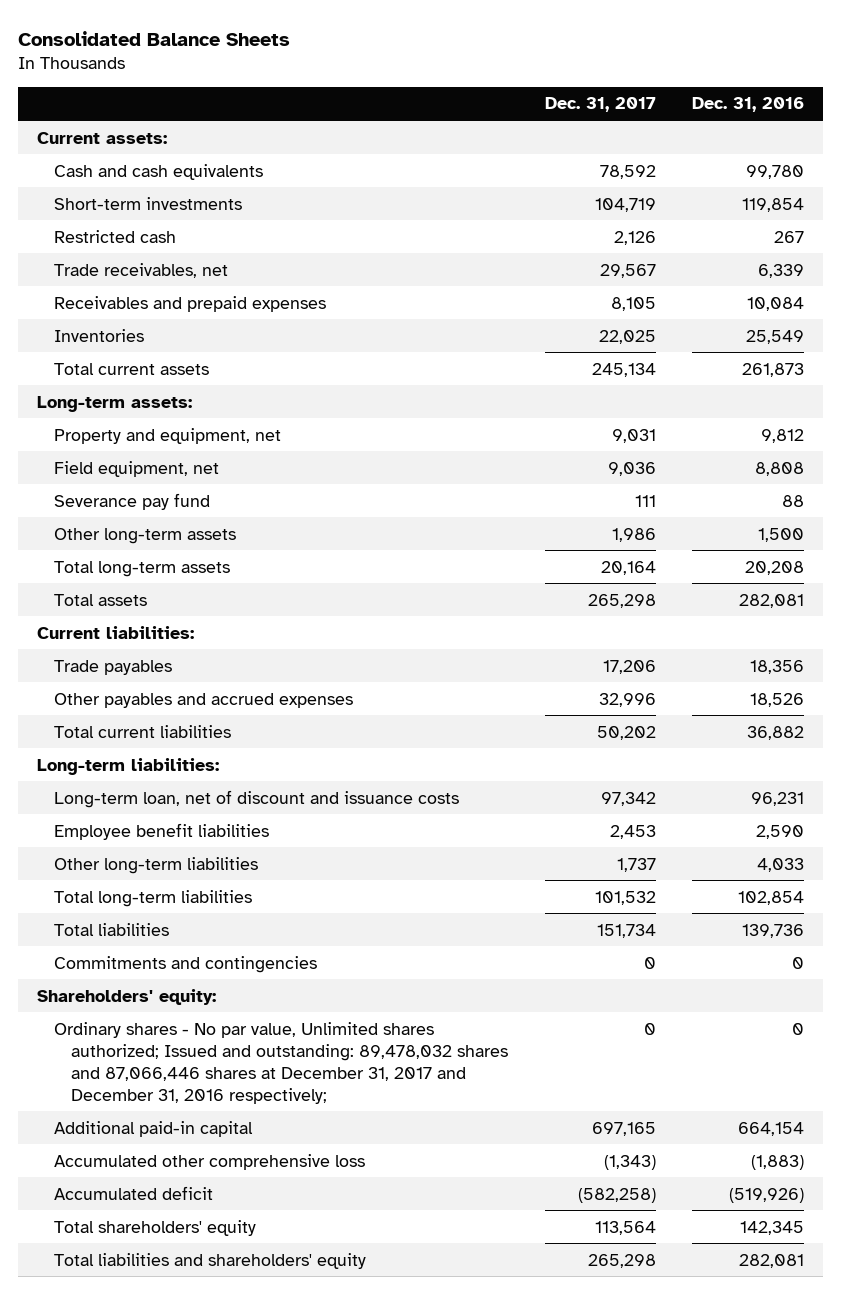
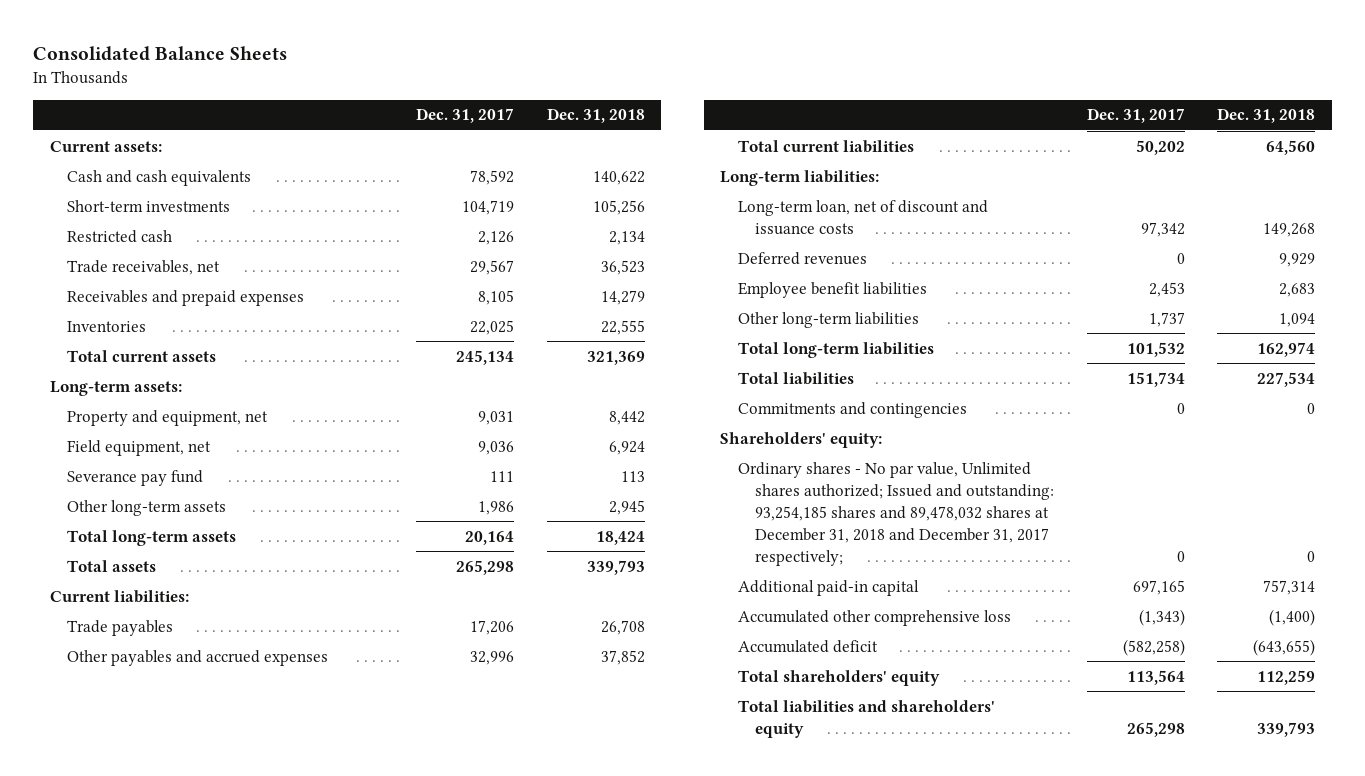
[692,97,805,113] Dec. 31, 2016 -> none
none -> [546,108,645,124] Dec. 31, 2018
none -> [737,251,867,265] Deferred revenues
[53,1021,509,1104] Ordinary shares - No par value, Unlimited shares authorized; Issued and outstanding: 89,478,032 shares and 87,066,446 shares at December 31, 2017 and December 31, 2016 respectively; -> [737,461,1055,566] Ordinary shares - No par value, Unlimited shares authorized; Issued and outstanding: 93,254,185 shares and 89,478,032 shares at December 31, 2018 and December 31, 2017 respectively;

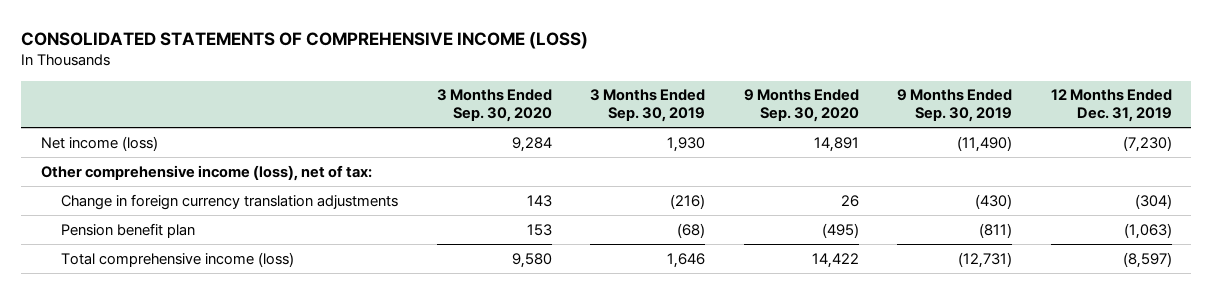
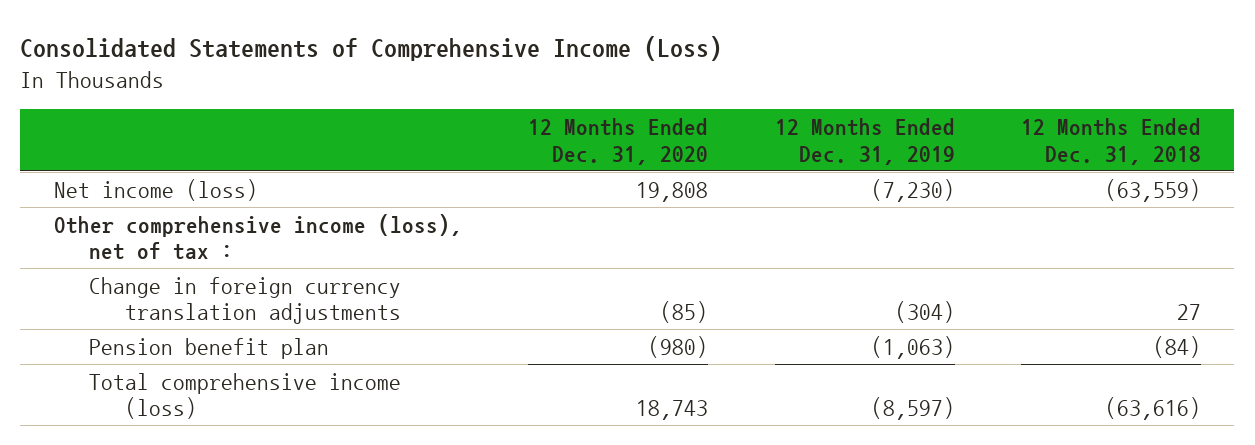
[21,31,589,49] CONSOLIDATED STATEMENTS OF COMPREHENSIVE INCOME (LOSS) -> [20,35,723,61] Consolidated Statements of Comprehensive Income (Loss)
[436,89,552,123] 3 Months Ended Sep. 30, 2020 -> none
[590,89,706,123] 3 Months Ended Sep. 30, 2019 -> none
[743,89,859,123] 9 Months Ended Sep. 30, 2020 -> none
[897,89,1013,123] 9 Months Ended Sep. 30, 2019 -> none
none -> [528,118,709,165] 12 Months Ended Dec. 31, 2020
none -> [1020,118,1201,165] 12 Months Ended Dec. 31, 2018
[40,164,372,181] Other comprehensive income (loss), net of tax: -> [53,213,462,261] Other comprehensive income (loss), net of tax :

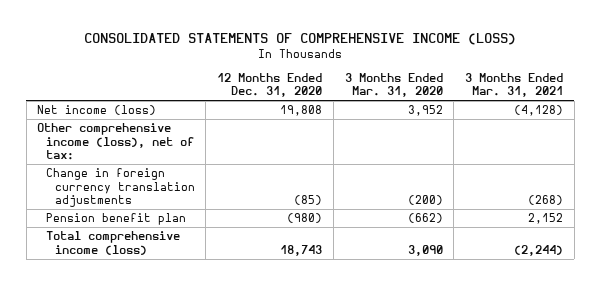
[20,35,723,61] Consolidated Statements of Comprehensive Income (Loss) -> [84,32,517,45] CONSOLIDATED STATEMENTS OF COMPREHENSIVE INCOME (LOSS)
[774,118,955,165] 12 Months Ended Dec. 31, 2019 -> none
[1020,118,1201,165] 12 Months Ended Dec. 31, 2018 -> none
none -> [344,72,443,98] 3 Months Ended Mar. 31, 2020
none -> [465,72,564,98] 3 Months Ended Mar. 31, 2021
[53,213,462,261] Other comprehensive income (loss), net of tax : -> [37,123,194,161] Other comprehensive income (loss), net of tax:

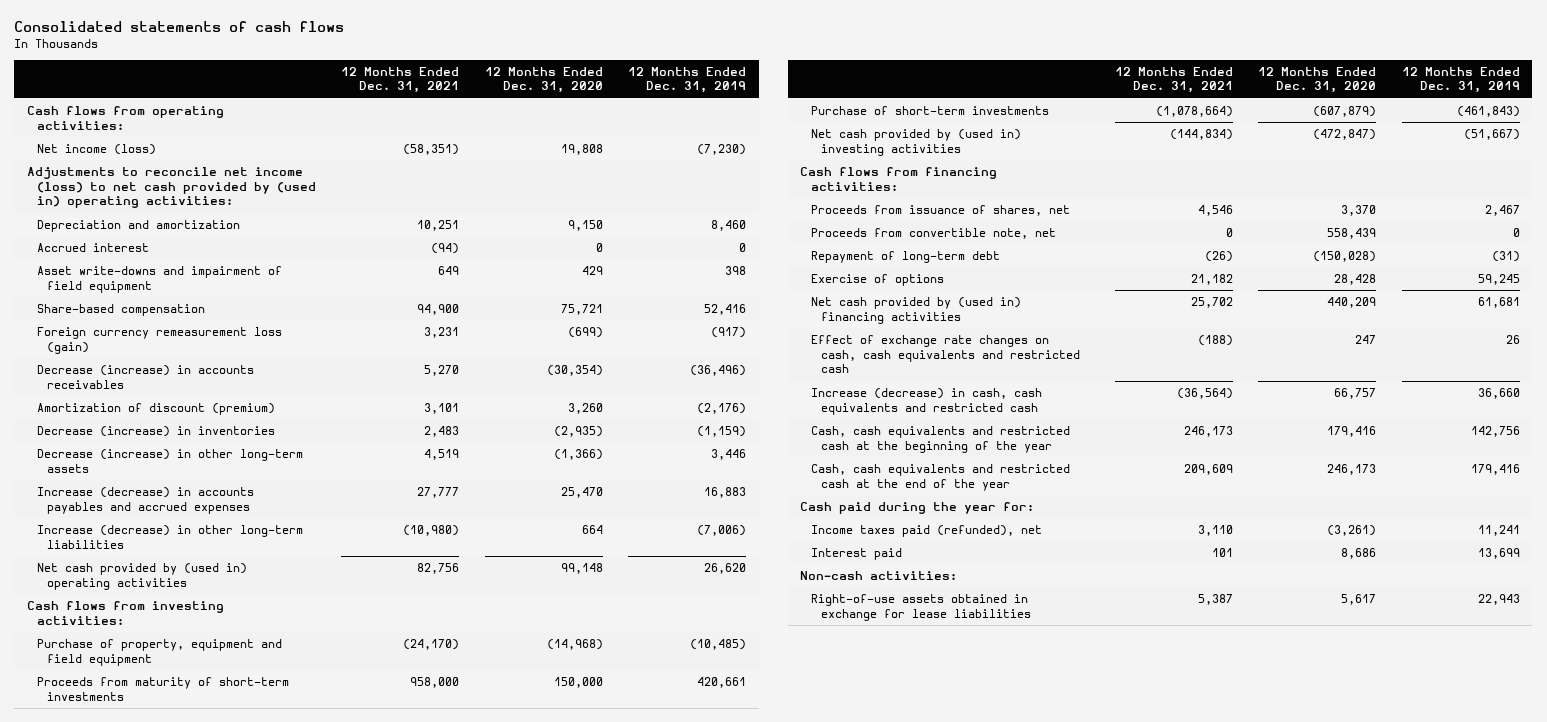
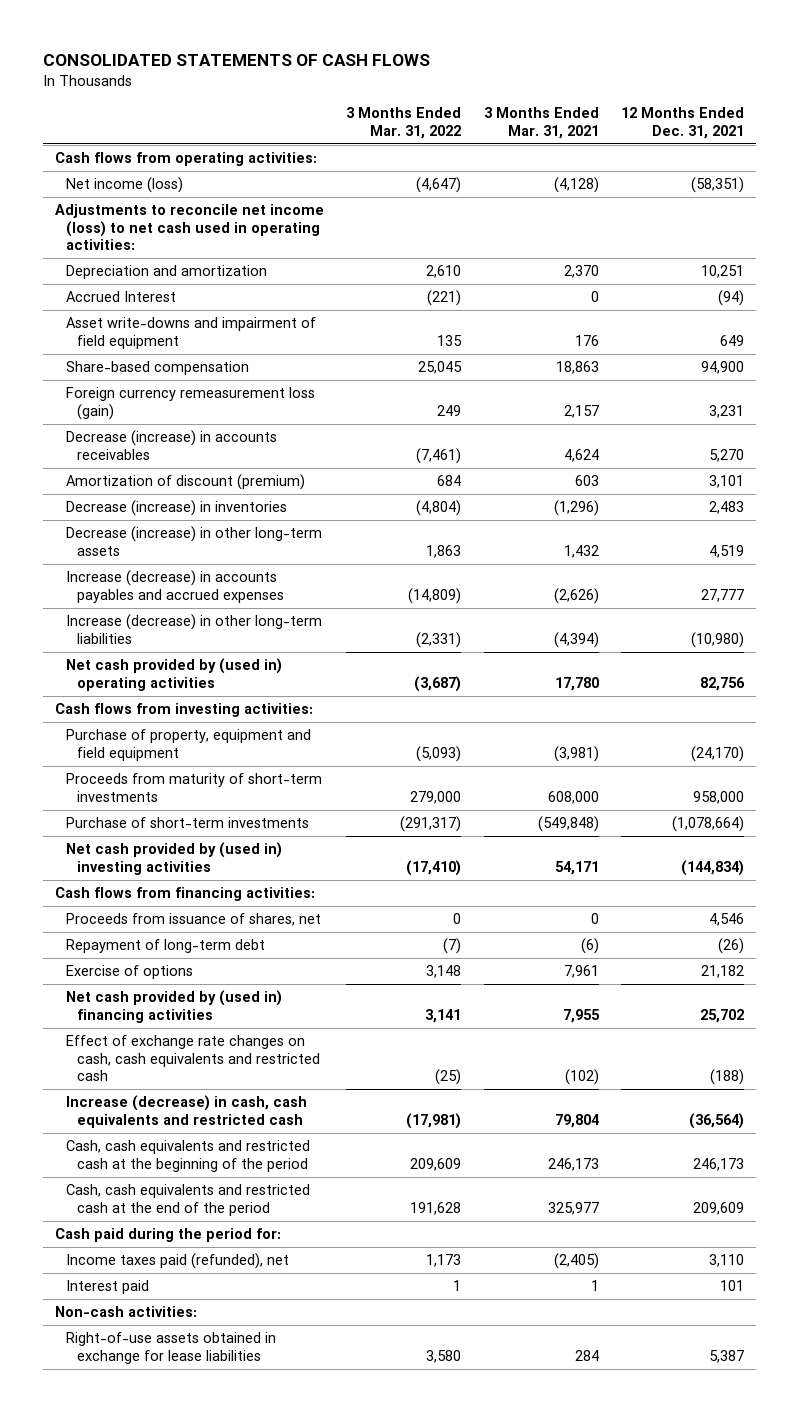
[14,21,345,33] Consolidated statements of cash flows -> [43,53,431,66] CONSOLIDATED STATEMENTS OF CASH FLOWS
[484,66,603,94] 12 Months Ended Dec. 31, 2020 -> none
[628,66,747,94] 12 Months Ended Dec. 31, 2019 -> none
none -> [346,107,462,139] 3 Months Ended Mar. 31, 2022
none -> [483,107,599,139] 3 Months Ended Mar. 31, 2021
[27,166,317,209] Adjustments to reconcile net income (loss) to net cash provided by (used in) operating activities: -> [54,204,324,251] Adjustments to reconcile net income (loss) to net cash used in operating activities:
[37,242,150,252] Accrued interest -> [65,291,176,303] Accrued Interest
[810,227,1056,239] Proceeds from convertible note, net -> none
[810,425,1070,453] Cash, cash equivalents and restricted cash at the beginning of the year -> [65,1140,310,1172] Cash, cash equivalents and restricted cash at the beginning of the period
[810,463,1070,491] Cash, cash equivalents and restricted cash at the end of the year -> [65,1184,310,1216] Cash, cash equivalents and restricted cash at the end of the period
[800,501,1035,514] Cash paid during the year for: -> [54,1228,281,1243] Cash paid during the period for:

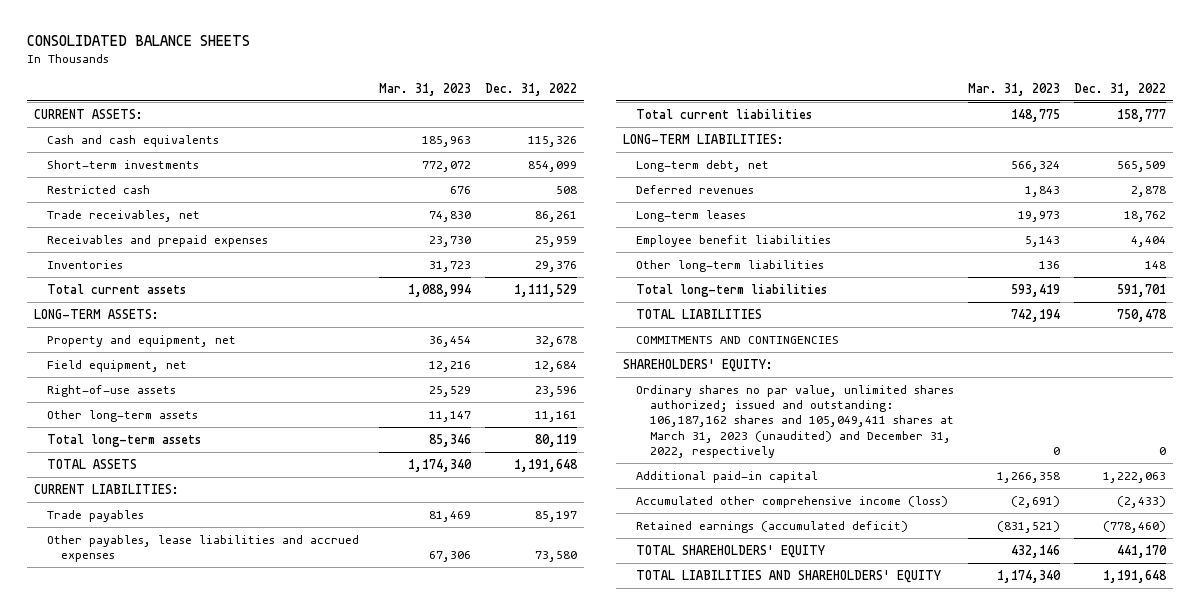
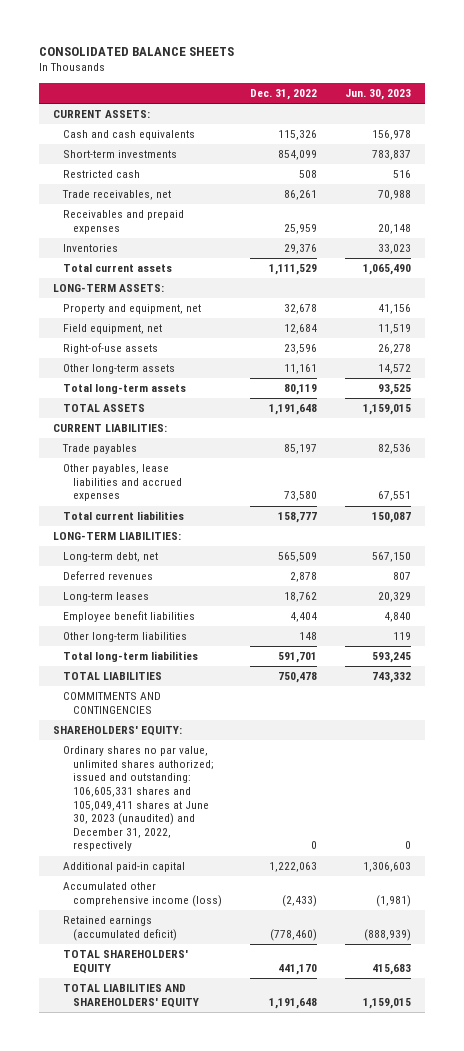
[379,82,472,96] Mar. 31, 2023 -> none
none -> [345,88,412,100] Jun. 30, 2023
[636,384,955,459] Ordinary shares no par value, unlimited shares authorized; issued and outstanding: 106,187,162 shares and 105,049,411 shares at March 31, 2023 (unaudited) and December 31, 2022, respectively -> [62,746,214,852] Ordinary shares no par value, unlimited shares authorized; issued and outstanding: 106,605,331 shares and 105,049,411 shares at June 30, 2023 (unaudited) and December 31, 2022, respectively

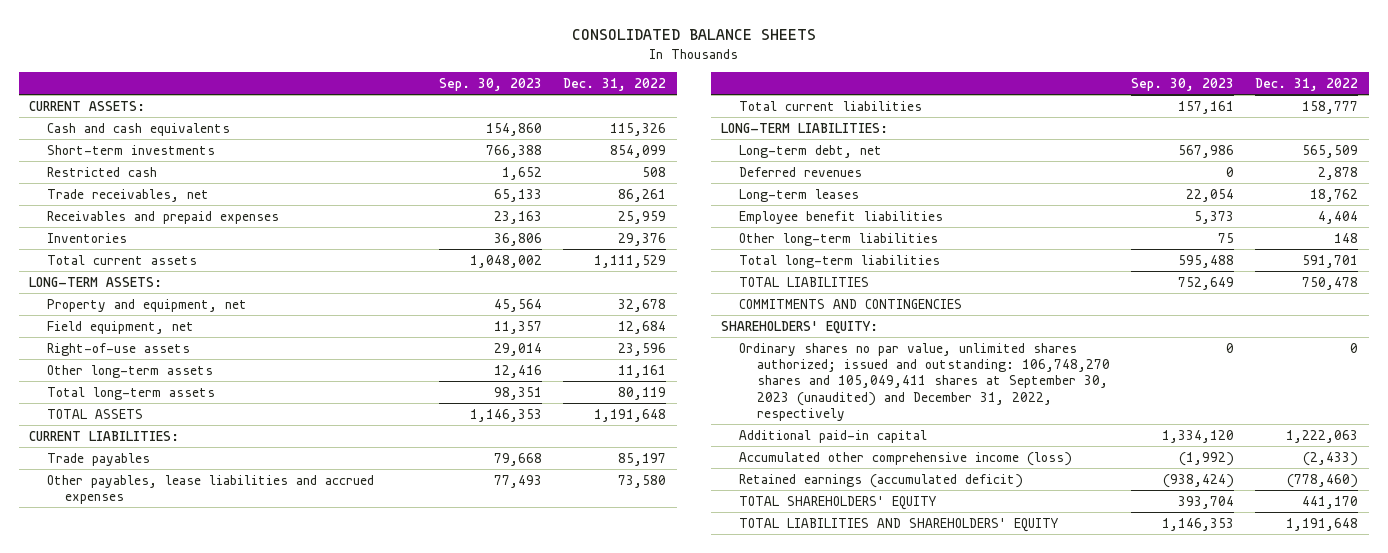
[345,88,412,100] Jun. 30, 2023 -> none
none -> [439,77,543,91] Sep. 30, 2023
[62,746,214,852] Ordinary shares no par value, unlimited shares authorized; issued and outstanding: 106,605,331 shares and 105,049,411 shares at June 30, 2023 (unaudited) and December 31, 2022, respectively -> [739,342,1110,421] Ordinary shares no par value, unlimited shares authorized; issued and outstanding: 106,748,270 shares and 105,049,411 shares at September 30, 2023 (unaudited) and December 31, 2022, respectively

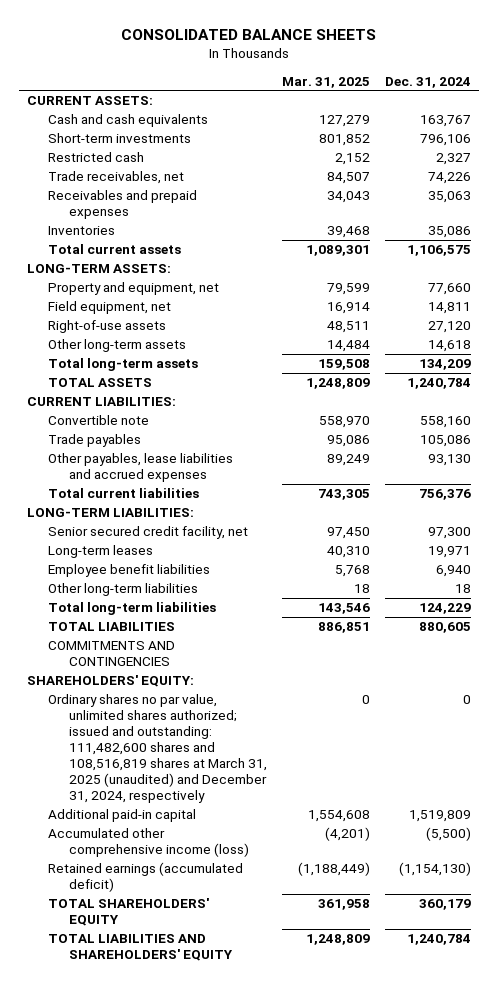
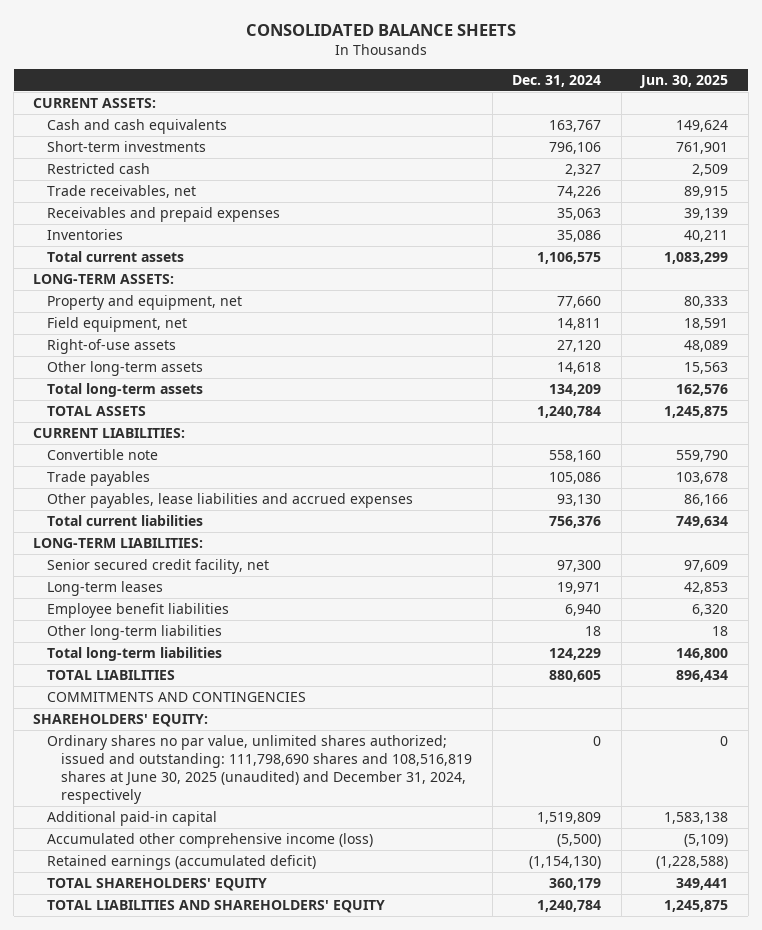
[282,76,371,88] Mar. 31, 2025 -> none
none -> [639,75,729,89] Jun. 30, 2025
[47,694,268,803] Ordinary shares no par value, unlimited shares authorized; issued and outstanding: 111,482,600 shares and 108,516,819 shares at March 31, 2025 (unaudited) and December 31, 2024, respectively -> [47,735,473,805] Ordinary shares no par value, unlimited shares authorized; issued and outstanding: 111,798,690 shares and 108,516,819 shares at June 30, 2025 (unaudited) and December 31, 2024, respectively

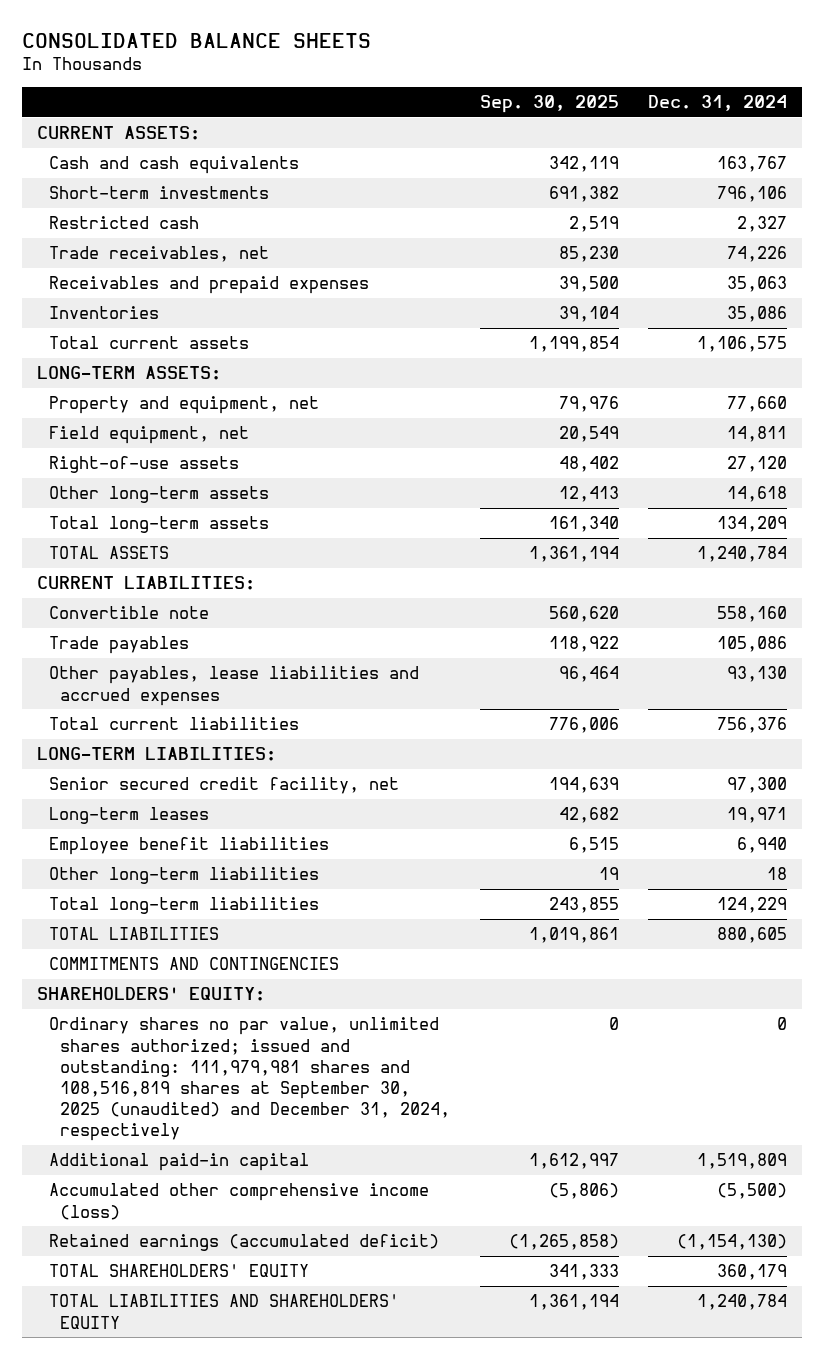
[639,75,729,89] Jun. 30, 2025 -> none
none -> [479,94,619,113] Sep. 30, 2025
[47,735,473,805] Ordinary shares no par value, unlimited shares authorized; issued and outstanding: 111,798,690 shares and 108,516,819 shares at June 30, 2025 (unaudited) and December 31, 2024, respectively -> [48,1017,451,1141] Ordinary shares no par value, unlimited shares authorized; issued and outstanding: 111,979,981 shares and 108,516,819 shares at September 30, 2025 (unaudited) and December 31, 2024, respectively

